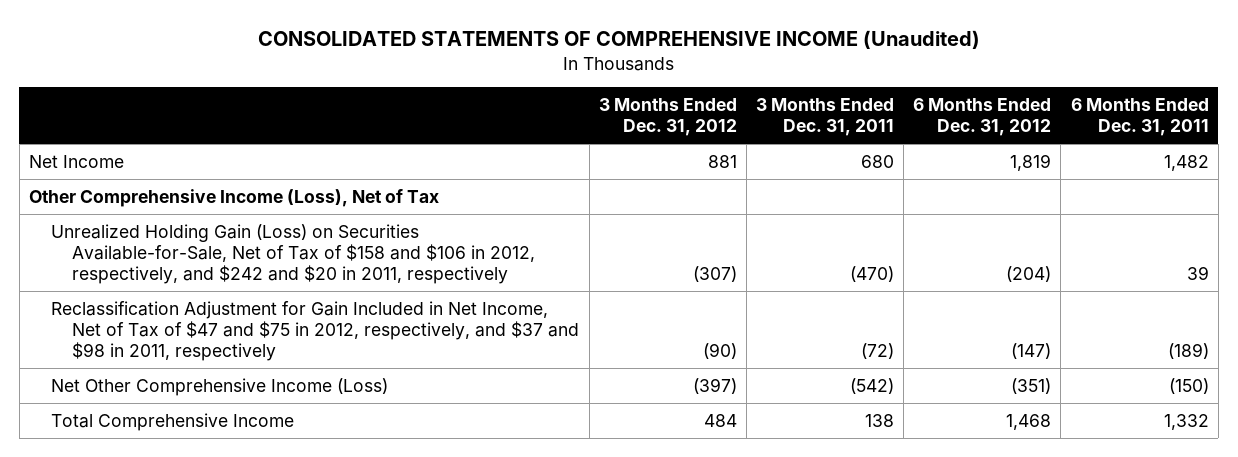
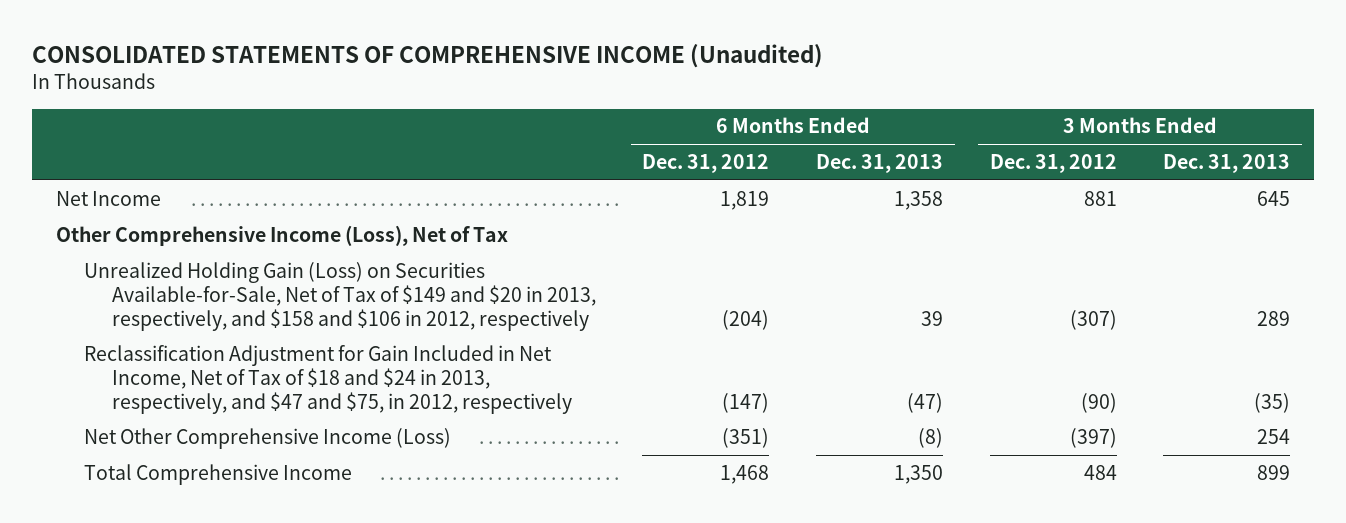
[756,98,895,137] 3 Months Ended Dec. 31, 2011 -> none
[1070,98,1209,137] 6 Months Ended Dec. 31, 2011 -> none
none -> [816,154,944,174] Dec. 31, 2013
none -> [1163,154,1291,174] Dec. 31, 2013
[50,223,536,285] Unrealized Holding Gain (Loss) on Securities Available-for-Sale, Net of Tax of $158 and $106 in 2012, respectively, and $242 and $20 in 2011, respectively -> [83,261,596,331] Unrealized Holding Gain (Loss) on Securities Available-for-Sale, Net of Tax of $149 and $20 in 2013, respectively, and $158 and $106 in 2012, respectively
[50,300,580,362] Reclassification Adjustment for Gain Included in Net Income, Net of Tax of $47 and $75 in 2012, respectively, and $37 and $98 in 2011, respectively -> [83,344,572,414] Reclassification Adjustment for Gain Included in Net Income, Net of Tax of $18 and $24 in 2013, respectively, and $47 and $75, in 2012, respectively

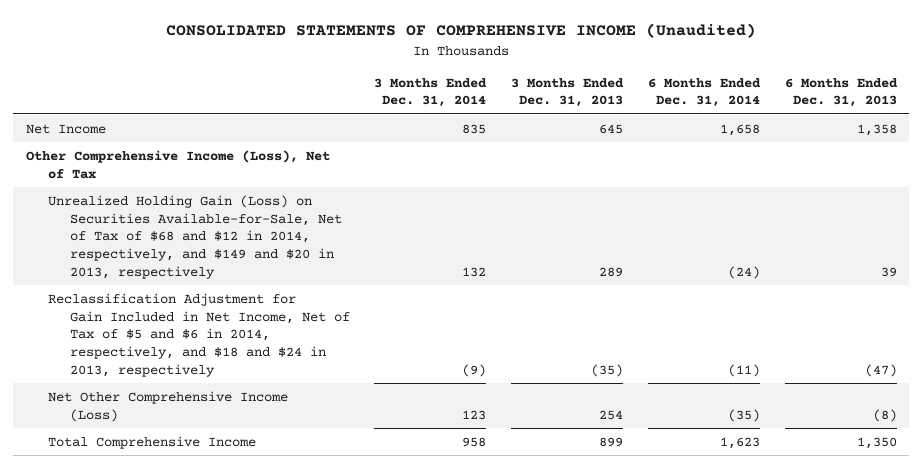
[642,154,770,174] Dec. 31, 2012 -> none
[989,154,1117,174] Dec. 31, 2012 -> none
none -> [374,77,488,108] 3 Months Ended Dec. 31, 2014
none -> [647,77,761,108] 6 Months Ended Dec. 31, 2014
[83,261,596,331] Unrealized Holding Gain (Loss) on Securities Available-for-Sale, Net of Tax of $149 and $20 in 2013, respectively, and $158 and $106 in 2012, respectively -> [47,194,342,279] Unrealized Holding Gain (Loss) on Securities Available-for-Sale, Net of Tax of $68 and $12 in 2014, respectively, and $149 and $20 in 2013, respectively
[83,344,572,414] Reclassification Adjustment for Gain Included in Net Income, Net of Tax of $18 and $24 in 2013, respectively, and $47 and $75, in 2012, respectively -> [47,292,350,377] Reclassification Adjustment for Gain Included in Net Income, Net of Tax of $5 and $6 in 2014, respectively, and $18 and $24 in 2013, respectively

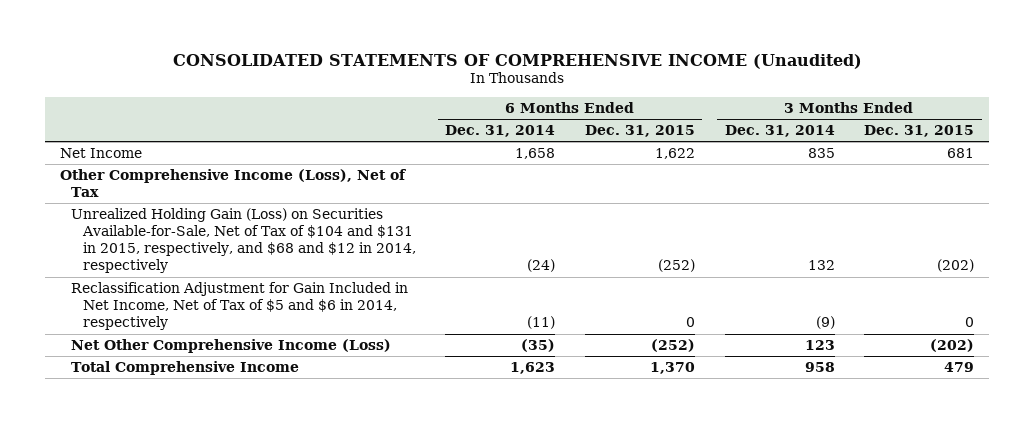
[511,77,625,108] 3 Months Ended Dec. 31, 2013 -> none
[784,77,898,108] 6 Months Ended Dec. 31, 2013 -> none
none -> [584,125,695,138] Dec. 31, 2015
none -> [864,125,975,138] Dec. 31, 2015
[47,194,342,279] Unrealized Holding Gain (Loss) on Securities Available-for-Sale, Net of Tax of $68 and $12 in 2014, respectively, and $149 and $20 in 2013, respectively -> [71,208,416,274] Unrealized Holding Gain (Loss) on Securities Available-for-Sale, Net of Tax of $104 and $131 in 2015, respectively, and $68 and $12 in 2014, respectively
[47,292,350,377] Reclassification Adjustment for Gain Included in Net Income, Net of Tax of $5 and $6 in 2014, respectively, and $18 and $24 in 2013, respectively -> [71,282,409,331] Reclassification Adjustment for Gain Included in Net Income, Net of Tax of $5 and $6 in 2014, respectively

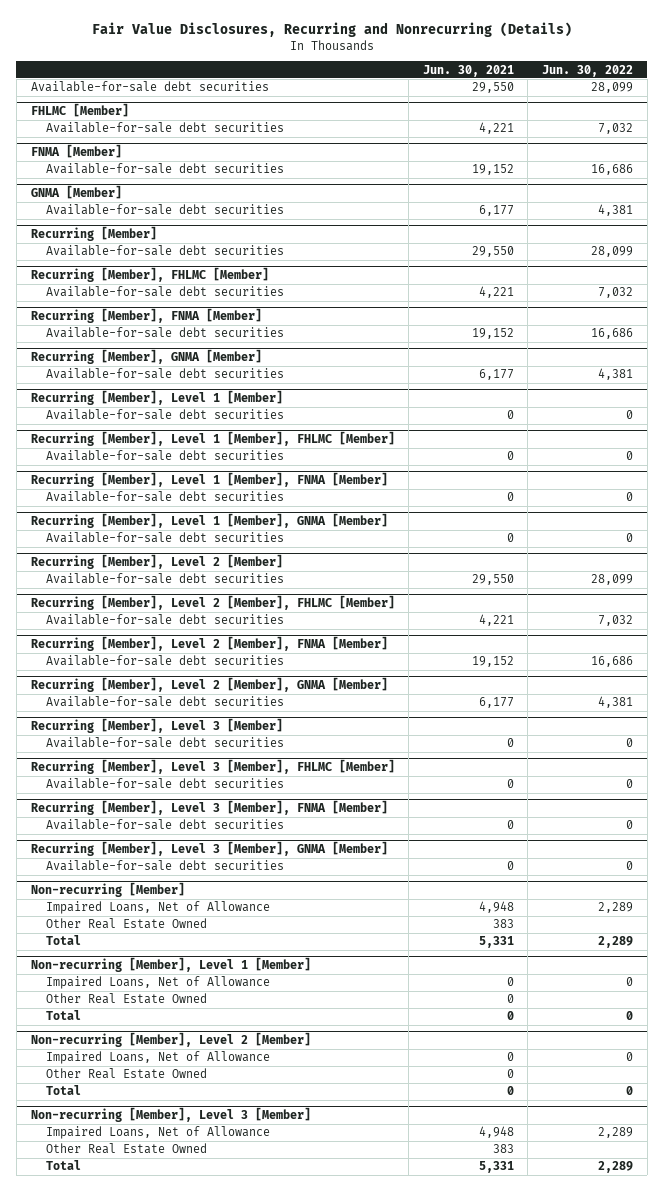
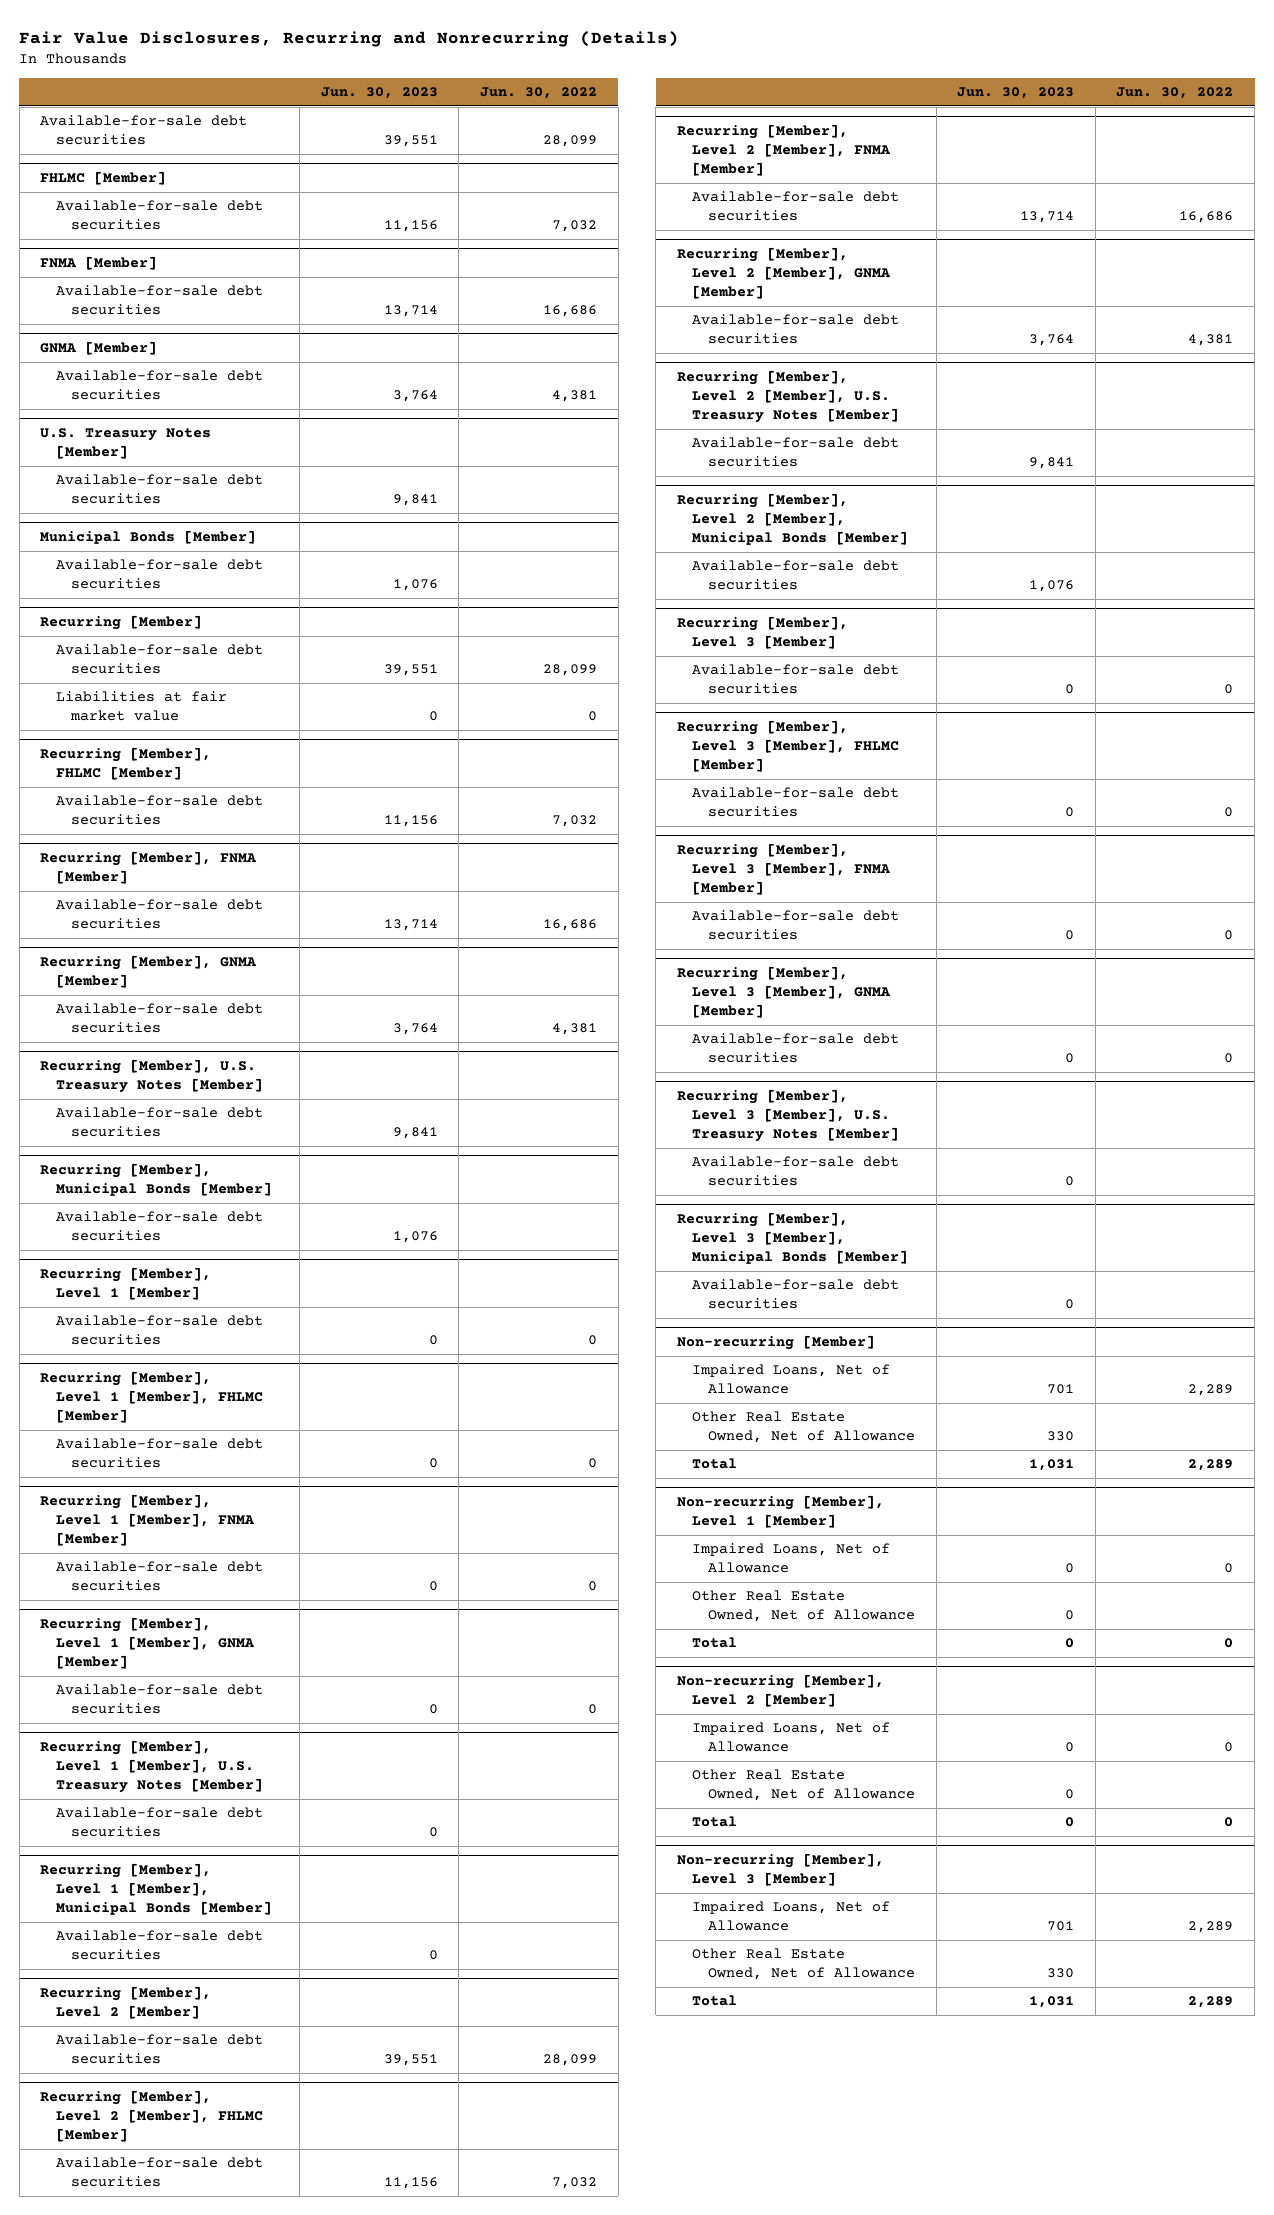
[422,64,514,77] Jun. 30, 2021 -> none
none -> [320,87,438,100] Jun. 30, 2023
none -> [40,427,212,459] U.S. Treasury Notes [Member]
none -> [55,474,263,505] Available-for-sale debt securities
none -> [40,529,257,544] Municipal Bonds [Member]
none -> [55,559,263,590] Available-for-sale debt securities
none -> [55,691,227,722] Liabilities at fair market value
none -> [40,1058,263,1093] Recurring [Member], U.S. Treasury Notes [Member]
none -> [55,1107,263,1138] Available-for-sale debt securities
none -> [40,1162,272,1196] Recurring [Member], Municipal Bonds [Member]
none -> [55,1211,263,1242] Available-for-sale debt securities
none -> [40,1739,263,1794] Recurring [Member], Level 1 [Member], U.S. Treasury Notes [Member]
none -> [55,1807,263,1838] Available-for-sale debt securities
none -> [40,1862,272,1916] Recurring [Member], Level 1 [Member], Municipal Bonds [Member]
none -> [55,1930,263,1961] Available-for-sale debt securities
none -> [676,369,900,424] Recurring [Member], Level 2 [Member], U.S. Treasury Notes [Member]
none -> [692,437,900,468] Available-for-sale debt securities
none -> [676,492,909,546] Recurring [Member], Level 2 [Member], Municipal Bonds [Member]
none -> [692,560,900,591] Available-for-sale debt securities
none -> [676,1088,900,1143] Recurring [Member], Level 3 [Member], U.S. Treasury Notes [Member]
none -> [692,1156,900,1187] Available-for-sale debt securities
none -> [676,1211,909,1265] Recurring [Member], Level 3 [Member], Municipal Bonds [Member]
none -> [692,1279,900,1310] Available-for-sale debt securities
[46,918,208,930] Other Real Estate Owned -> [692,1411,915,1444] Other Real Estate Owned, Net of Allowance
[46,993,208,1005] Other Real Estate Owned -> [692,1590,915,1623] Other Real Estate Owned, Net of Allowance
[46,1068,208,1080] Other Real Estate Owned -> [692,1769,915,1802] Other Real Estate Owned, Net of Allowance
[46,1143,208,1155] Other Real Estate Owned -> [692,1948,915,1981] Other Real Estate Owned, Net of Allowance

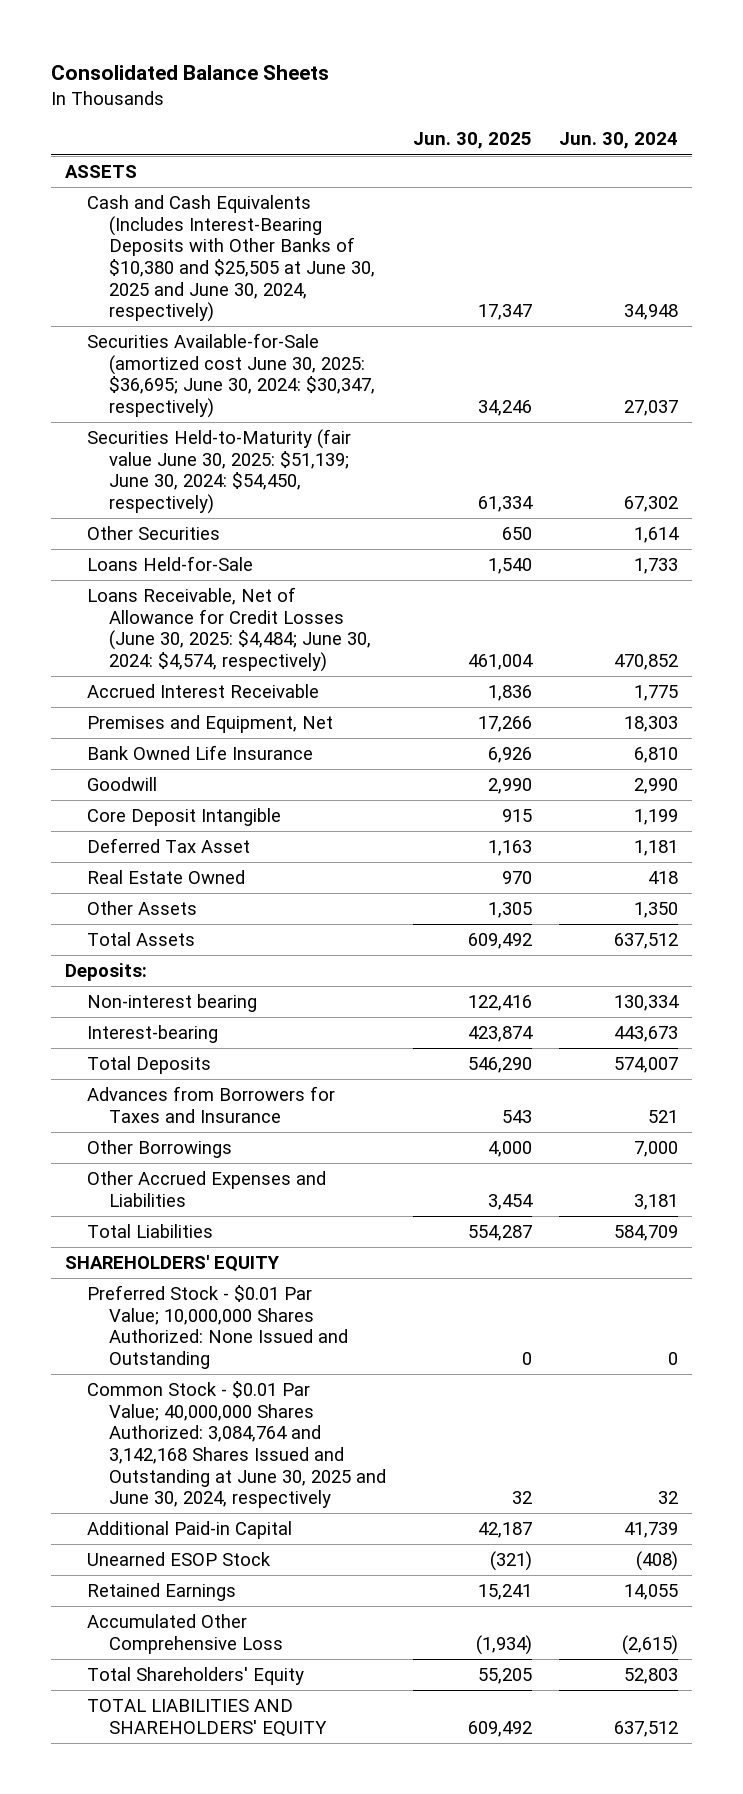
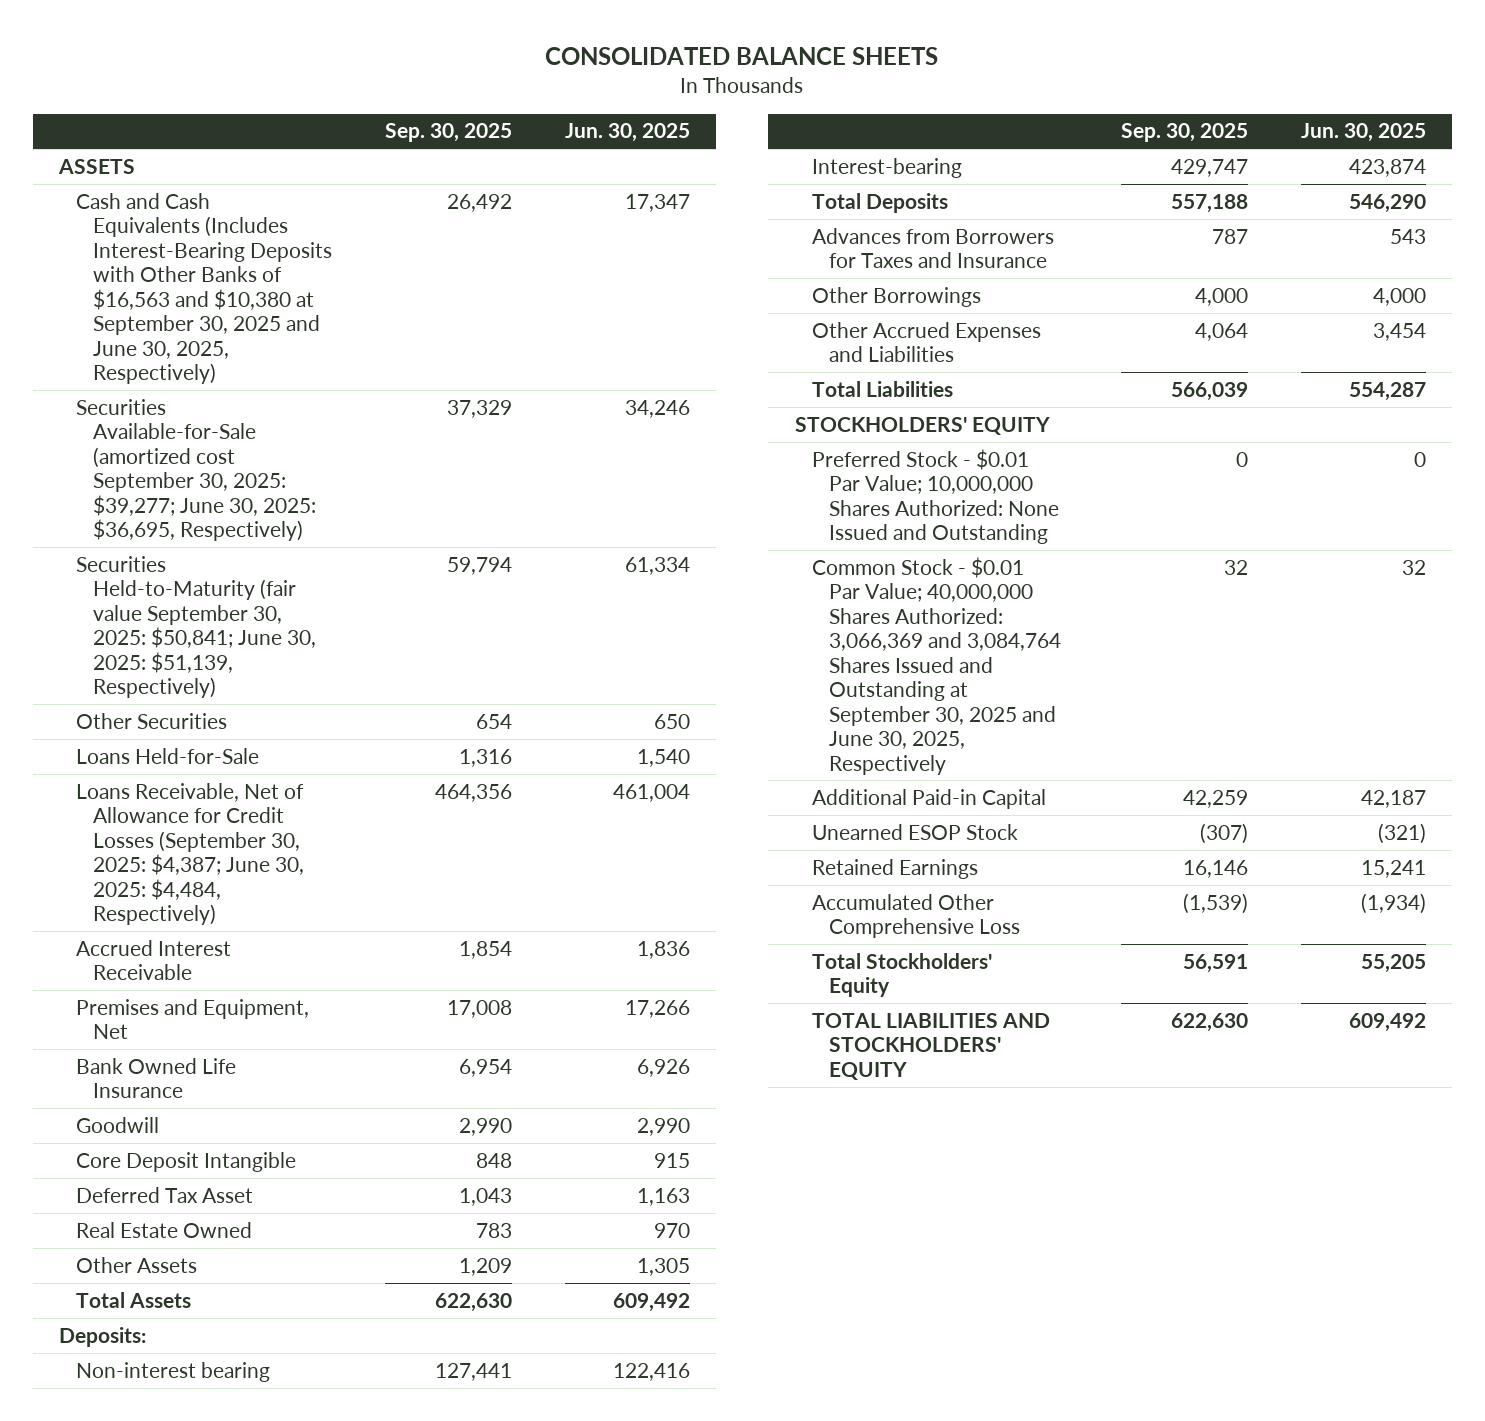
[51,64,330,80] Consolidated Balance Sheets -> [545,46,939,65] CONSOLIDATED BALANCE SHEETS
[559,132,679,150] Jun. 30, 2024 -> none
none -> [385,123,513,143] Sep. 30, 2025
[86,195,376,323] Cash and Cash Equivalents (Includes Interest-Bearing Deposits with Other Banks of $10,380 and $25,505 at June 30, 2025 and June 30, 2024, respectively) -> [76,192,333,385] Cash and Cash Equivalents (Includes Interest-Bearing Deposits with Other Banks of $16,563 and $10,380 at September 30, 2025 and June 30, 2025, Respectively)
[86,333,376,419] Securities Available-for-Sale (amortized cost June 30, 2025: $36,695; June 30, 2024: $30,347, respectively) -> [76,398,317,542] Securities Available-for-Sale (amortized cost September 30, 2025: $39,277; June 30, 2025: $36,695, Respectively)
[86,429,351,515] Securities Held-to-Maturity (fair value June 30, 2025: $51,139; June 30, 2024: $54,450, respectively) -> [76,555,317,699] Securities Held-to-Maturity (fair value September 30, 2025: $50,841; June 30, 2025: $51,139, Respectively)
[86,587,372,673] Loans Receivable, Net of Allowance for Credit Losses (June 30, 2025: $4,484; June 30, 2024: $4,574, respectively) -> [76,782,305,926] Loans Receivable, Net of Allowance for Credit Losses (September 30, 2025: $4,387; June 30, 2025: $4,484, Respectively)
[64,1255,279,1273] SHAREHOLDERS' EQUITY -> [794,416,1050,435] STOCKHOLDERS' EQUITY
[86,1381,387,1509] Common Stock - $0.01 Par Value; 40,000,000 Shares Authorized: 3,084,764 and 3,142,168 Shares Issued and Outstanding at June 30, 2025 and June 30, 2024, respectively -> [811,556,1061,775] Common Stock - $0.01 Par Value; 40,000,000 Shares Authorized: 3,066,369 and 3,084,764 Shares Issued and Outstanding at September 30, 2025 and June 30, 2025, Respectively
[86,1667,304,1686] Total Shareholders' Equity -> [811,952,992,998] Total Stockholders' Equity
[86,1699,328,1737] TOTAL LIABILITIES AND SHAREHOLDERS' EQUITY -> [811,1012,1050,1080] TOTAL LIABILITIES AND STOCKHOLDERS' EQUITY

